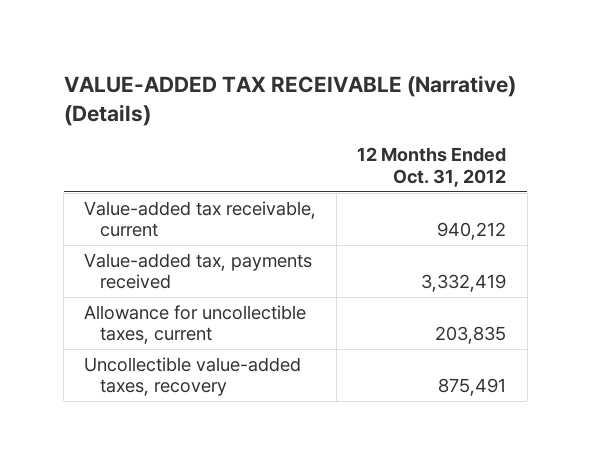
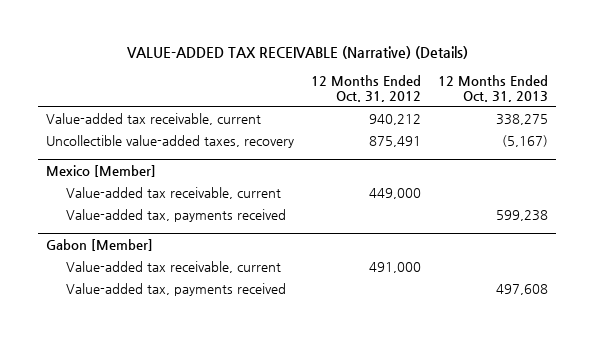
none -> [438,74,549,103] 12 Months Ended Oct. 31, 2013
[84,252,313,290] Value-added tax, payments received -> none
[84,304,307,345] Allowance for uncollectible taxes, current -> none
none -> [46,164,157,177] Mexico [Member]
none -> [65,187,281,200] Value-added tax receivable, current
none -> [65,209,286,223] Value-added tax, payments received
none -> [46,238,154,251] Gabon [Member]
none -> [65,261,281,274] Value-added tax receivable, current
none -> [65,283,286,297] Value-added tax, payments received

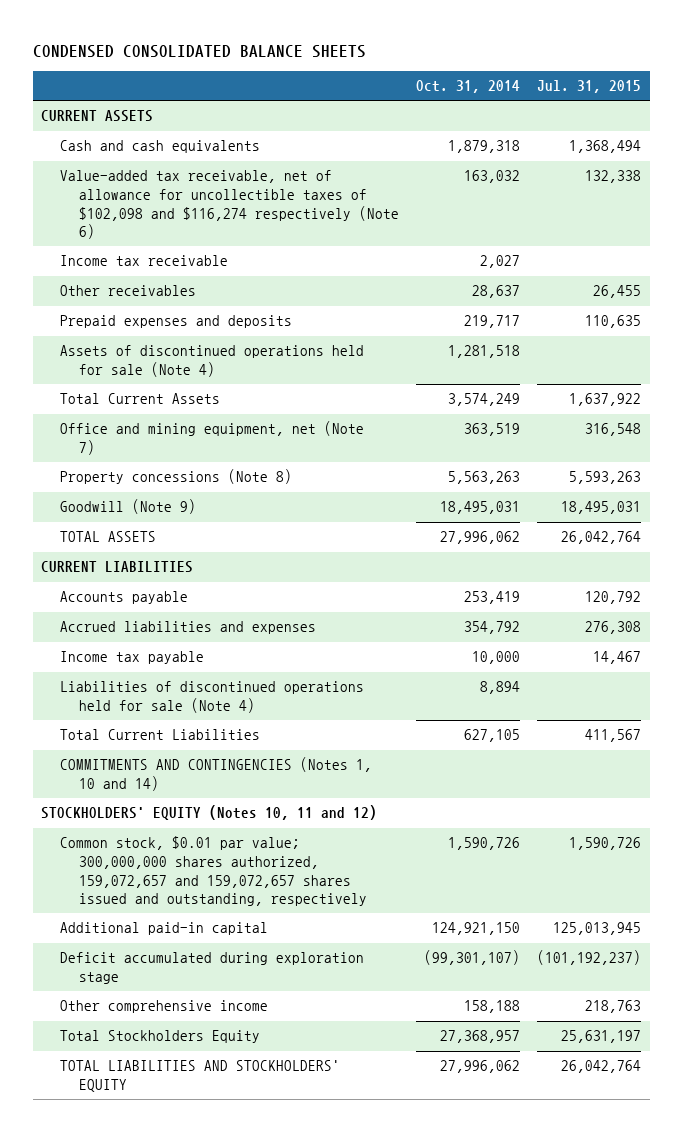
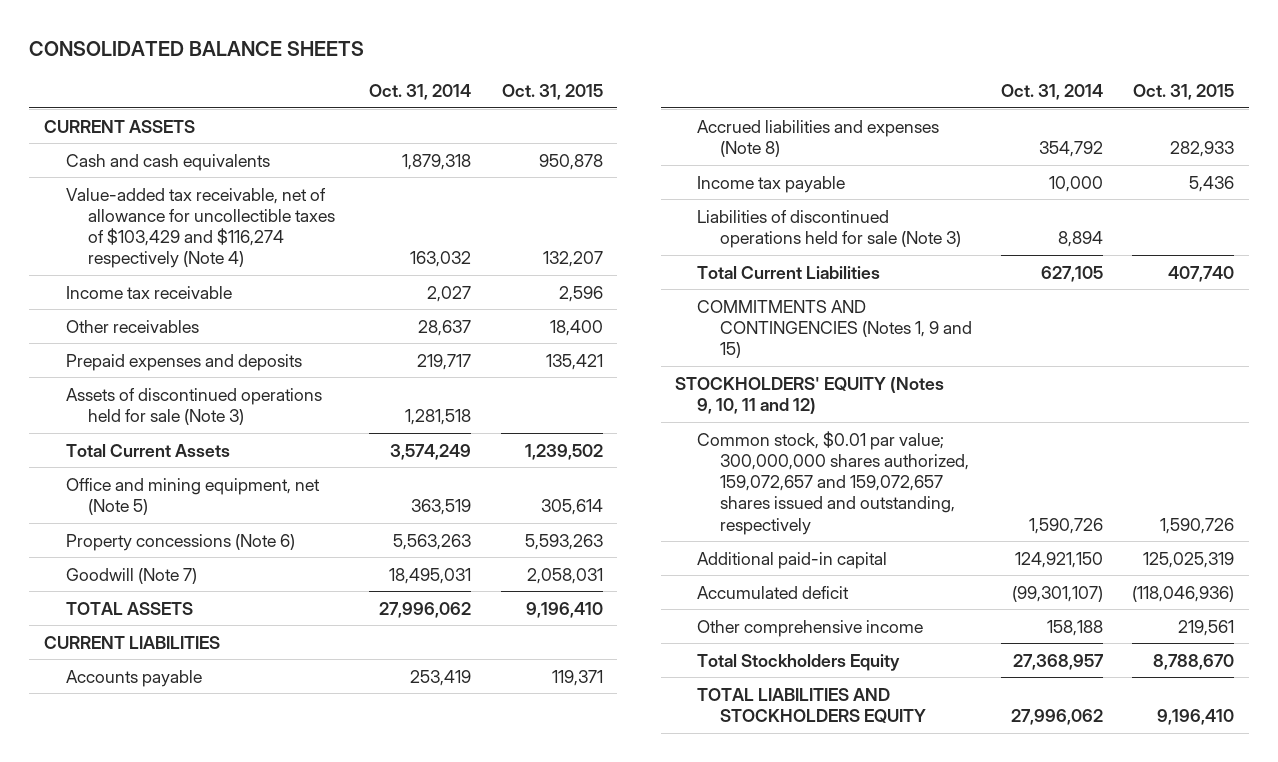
[32,44,366,58] CONDENSED CONSOLIDATED BALANCE SHEETS -> [29,40,365,56] CONSOLIDATED BALANCE SHEETS
[537,80,642,94] Jul. 31, 2015 -> none
none -> [501,83,603,100] Oct. 31, 2015
[60,170,400,240] Value-added tax receivable, net of allowance for uncollectible taxes of $102,098 and $116,274 respectively (Note 6) -> [65,187,336,269] Value-added tax receivable, net of allowance for uncollectible taxes of $103,429 and $116,274 respectively (Note 4)
[60,345,365,378] Assets of discontinued operations held for sale (Note 4) -> [65,387,322,425] Assets of discontinued operations held for sale (Note 3)
[60,421,365,456] Office and mining equipment, net (Note 7) -> [65,477,320,515] Office and mining equipment, net (Note 5)
[60,469,293,485] Property concessions (Note 8) -> [65,533,295,551] Property concessions (Note 6)
[60,499,197,515] Goodwill (Note 9) -> [65,567,197,584] Goodwill (Note 7)
[60,621,317,635] Accrued liabilities and expenses -> [697,119,940,157] Accrued liabilities and expenses (Note 8)
[60,681,365,714] Liabilities of discontinued operations held for sale (Note 4) -> [697,209,961,248] Liabilities of discontinued operations held for sale (Note 3)
[60,757,373,792] COMMITMENTS AND CONTINGENCIES (Notes 1, 10 and 14) -> [697,299,972,359] COMMITMENTS AND CONTINGENCIES (Notes 1, 9 and 15)
[41,805,378,821] STOCKHOLDERS' EQUITY (Notes 10, 11 and 12) -> [675,376,945,414] STOCKHOLDERS' EQUITY (Notes 9, 10, 11 and 12)
[60,952,365,985] Deficit accumulated during exploration stage -> [697,585,850,599] Accumulated deficit
[60,1060,341,1093] TOTAL LIABILITIES AND STOCKHOLDERS' EQUITY -> [697,687,926,723] TOTAL LIABILITIES AND STOCKHOLDERS EQUITY

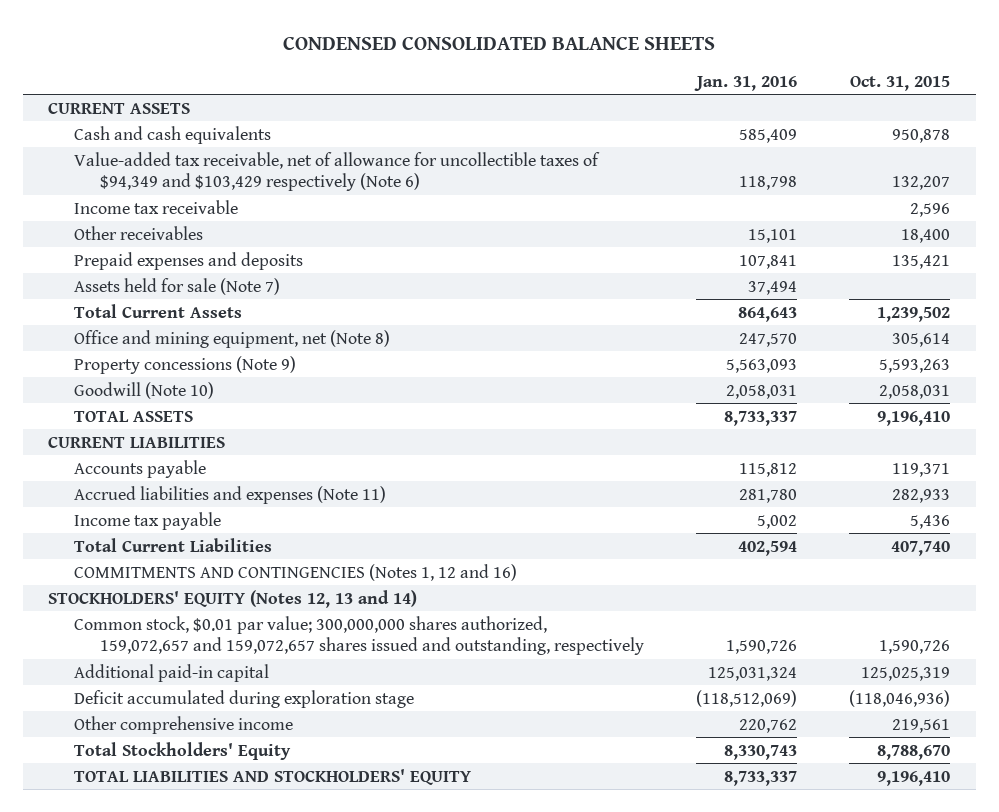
[29,40,365,56] CONSOLIDATED BALANCE SHEETS -> [283,37,716,51] CONDENSED CONSOLIDATED BALANCE SHEETS
[369,83,472,100] Oct. 31, 2014 -> none
none -> [694,75,798,91] Jan. 31, 2016
[65,187,336,269] Value-added tax receivable, net of allowance for uncollectible taxes of $103,429 and $116,274 respectively (Note 4) -> [74,151,601,192] Value-added tax receivable, net of allowance for uncollectible taxes of $94,349 and $103,429 respectively (Note 6)
[65,387,322,425] Assets of discontinued operations held for sale (Note 3) -> [74,277,281,295] Assets held for sale (Note 7)
[65,477,320,515] Office and mining equipment, net (Note 5) -> [74,329,391,348] Office and mining equipment, net (Note 8)
[65,533,295,551] Property concessions (Note 6) -> [74,355,297,374] Property concessions (Note 9)
[65,567,197,584] Goodwill (Note 7) -> [74,381,215,399] Goodwill (Note 10)
[697,119,940,157] Accrued liabilities and expenses (Note 8) -> [74,485,387,504] Accrued liabilities and expenses (Note 11)
[697,209,961,248] Liabilities of discontinued operations held for sale (Note 3) -> none
[697,299,972,359] COMMITMENTS AND CONTINGENCIES (Notes 1, 9 and 15) -> [74,563,518,581] COMMITMENTS AND CONTINGENCIES (Notes 1, 12 and 16)
[675,376,945,414] STOCKHOLDERS' EQUITY (Notes 9, 10, 11 and 12) -> [48,589,418,608] STOCKHOLDERS' EQUITY (Notes 12, 13 and 14)
[697,585,850,599] Accumulated deficit -> [74,689,415,708] Deficit accumulated during exploration stage
[697,653,901,671] Total Stockholders Equity -> [74,741,292,760] Total Stockholders' Equity
[697,687,926,723] TOTAL LIABILITIES AND STOCKHOLDERS EQUITY -> [74,768,472,785] TOTAL LIABILITIES AND STOCKHOLDERS' EQUITY

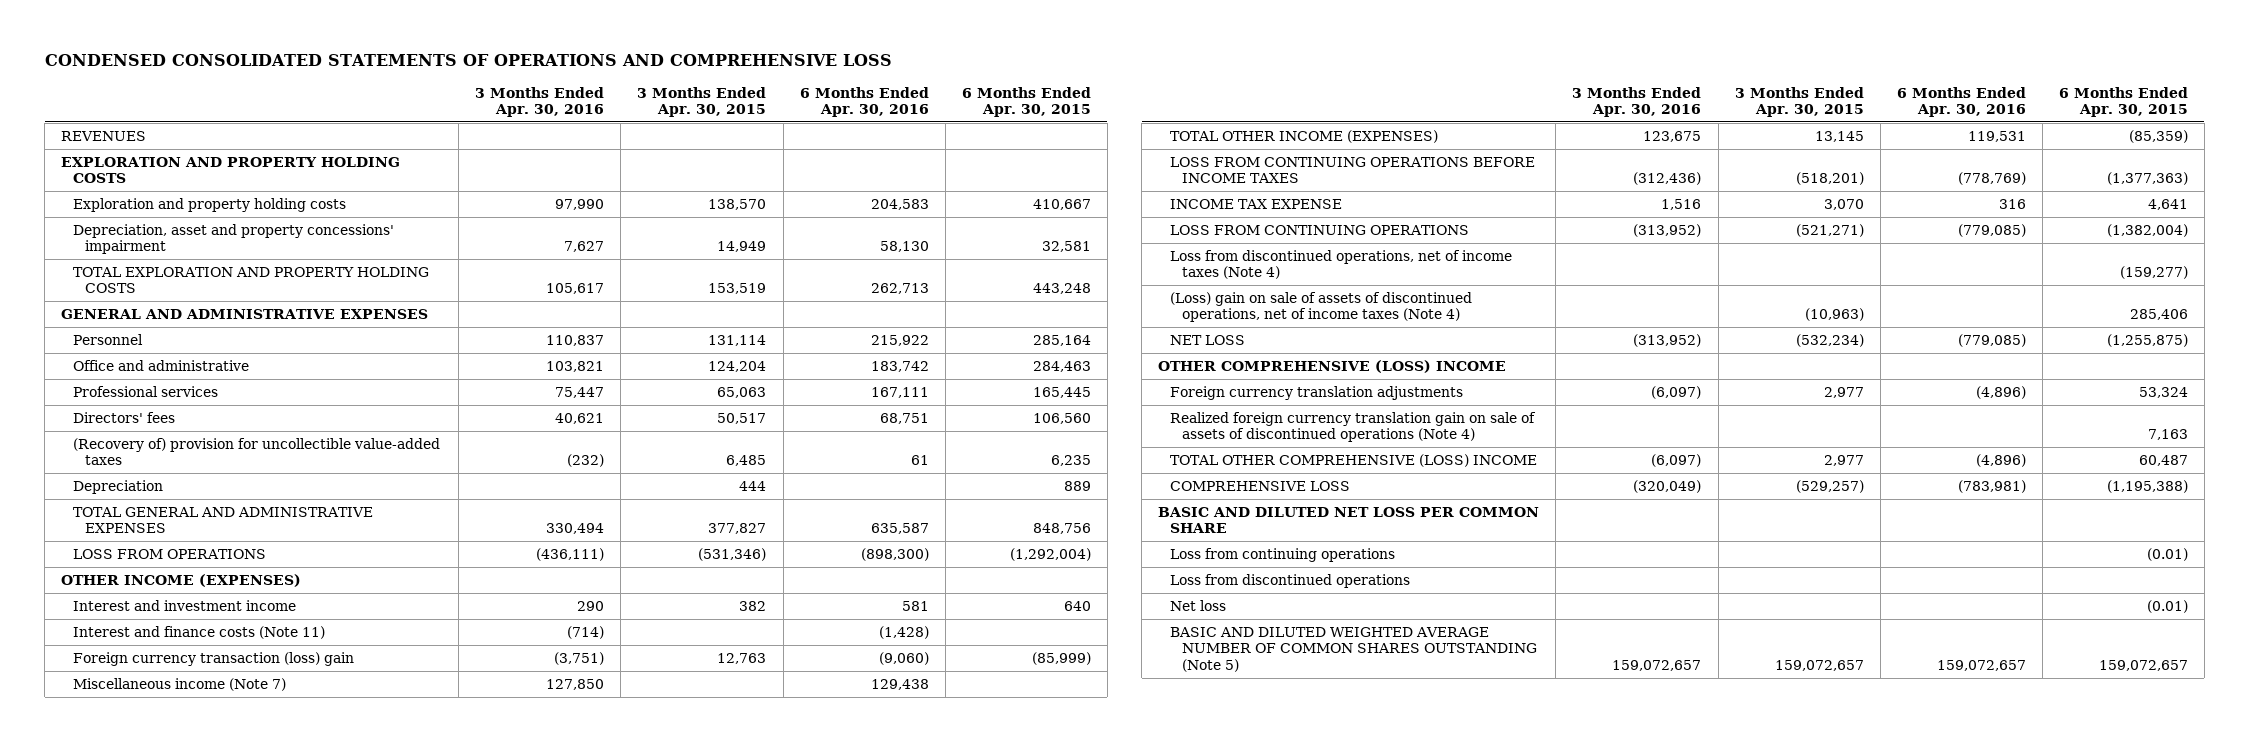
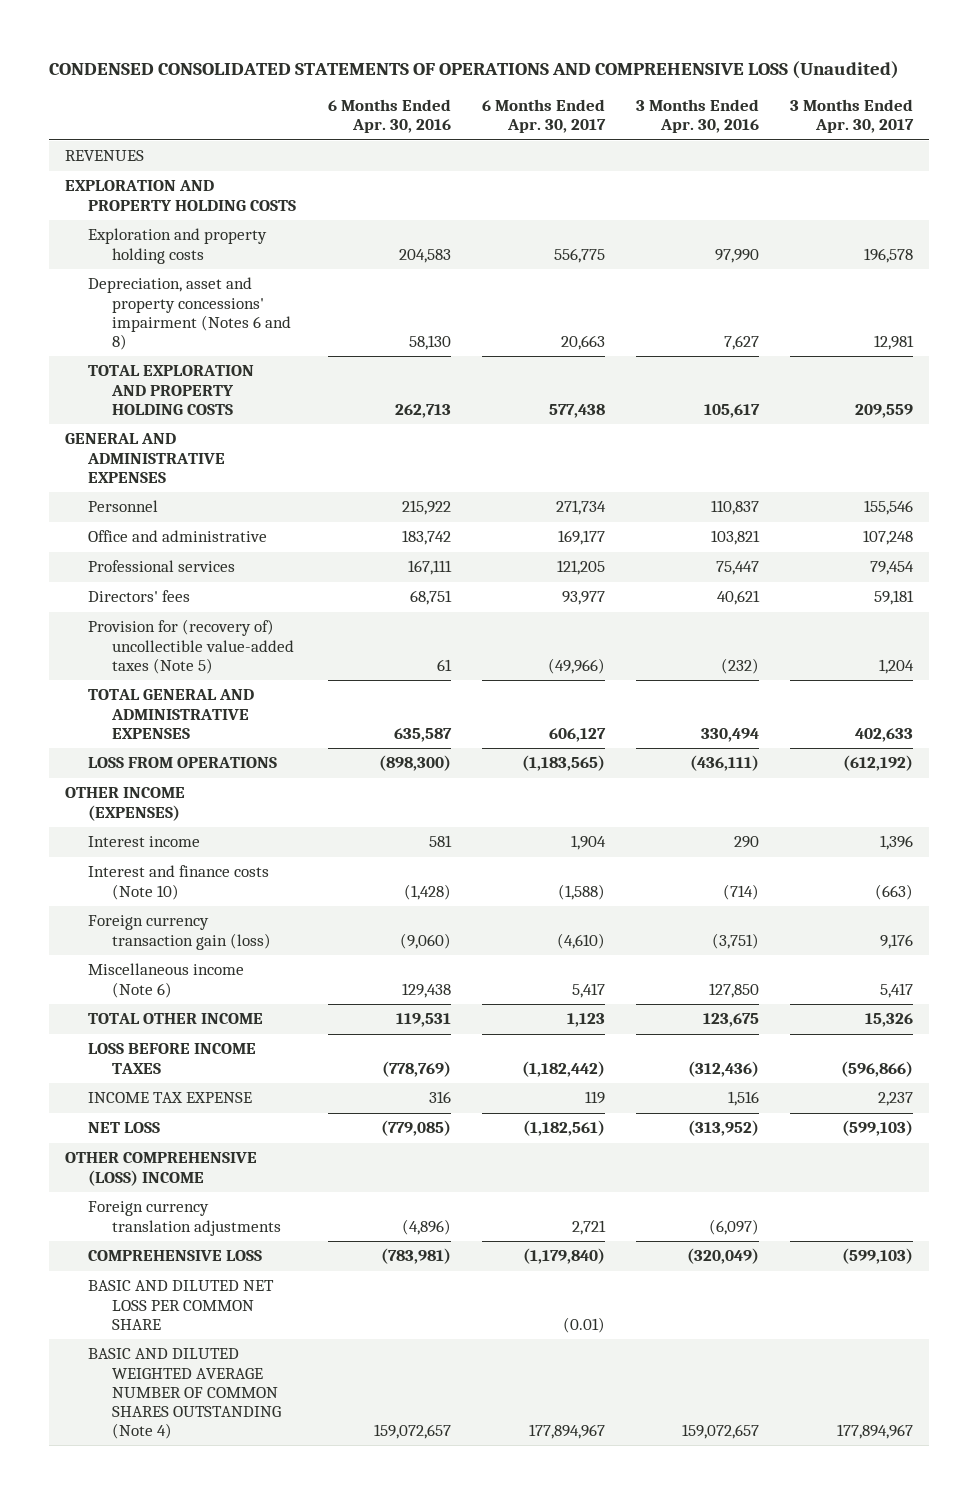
[44,54,892,67] CONDENSED CONSOLIDATED STATEMENTS OF OPERATIONS AND COMPREHENSIVE LOSS -> [49,60,900,79] CONDENSED CONSOLIDATED STATEMENTS OF OPERATIONS AND COMPREHENSIVE LOSS (Unaudited)
[637,86,767,118] 3 Months Ended Apr. 30, 2015 -> none
[961,86,1091,118] 6 Months Ended Apr. 30, 2015 -> none
none -> [481,99,606,134] 6 Months Ended Apr. 30, 2017
none -> [790,99,915,134] 3 Months Ended Apr. 30, 2017
[73,223,395,255] Depreciation, asset and property concessions' impairment -> [88,277,291,350] Depreciation, asset and property concessions' impairment (Notes 6 and 8)
[73,479,164,494] Depreciation -> none
[73,437,441,466] (Recovery of) provision for uncollectible value-added taxes -> [88,619,294,674] Provision for (recovery of) uncollectible value-added taxes (Note 5)
[73,599,297,611] Interest and investment income -> [88,836,201,848] Interest income
[73,625,326,639] Interest and finance costs (Note 11) -> [88,865,270,900] Interest and finance costs (Note 10)
[73,651,355,666] Foreign currency transaction (loss) gain -> [88,915,271,950] Foreign currency transaction gain (loss)
[73,677,287,691] Miscellaneous income (Note 7) -> [88,963,245,998] Miscellaneous income (Note 6)
[1170,129,1439,143] TOTAL OTHER INCOME (EXPENSES) -> [88,1013,264,1025] TOTAL OTHER INCOME
[1170,156,1536,184] LOSS FROM CONTINUING OPERATIONS BEFORE INCOME TAXES -> [88,1043,257,1074] LOSS BEFORE INCOME TAXES
[1170,224,1470,235] LOSS FROM CONTINUING OPERATIONS -> none
[1170,249,1513,280] Loss from discontinued operations, net of income taxes (Note 4) -> none
[1170,291,1473,323] (Loss) gain on sale of assets of discontinued operations, net of income taxes (Note 4) -> none
[1170,411,1537,443] Realized foreign currency translation gain on sale of assets of discontinued operations (Note 4) -> none
[1170,453,1538,467] TOTAL OTHER COMPREHENSIVE (LOSS) INCOME -> none
[1170,547,1396,562] Loss from continuing operations -> none
[1170,573,1411,588] Loss from discontinued operations -> none
[1170,599,1227,611] Net loss -> none
[1170,626,1538,672] BASIC AND DILUTED WEIGHTED AVERAGE NUMBER OF COMMON SHARES OUTSTANDING (Note 5) -> [88,1348,281,1439] BASIC AND DILUTED WEIGHTED AVERAGE NUMBER OF COMMON SHARES OUTSTANDING (Note 4)

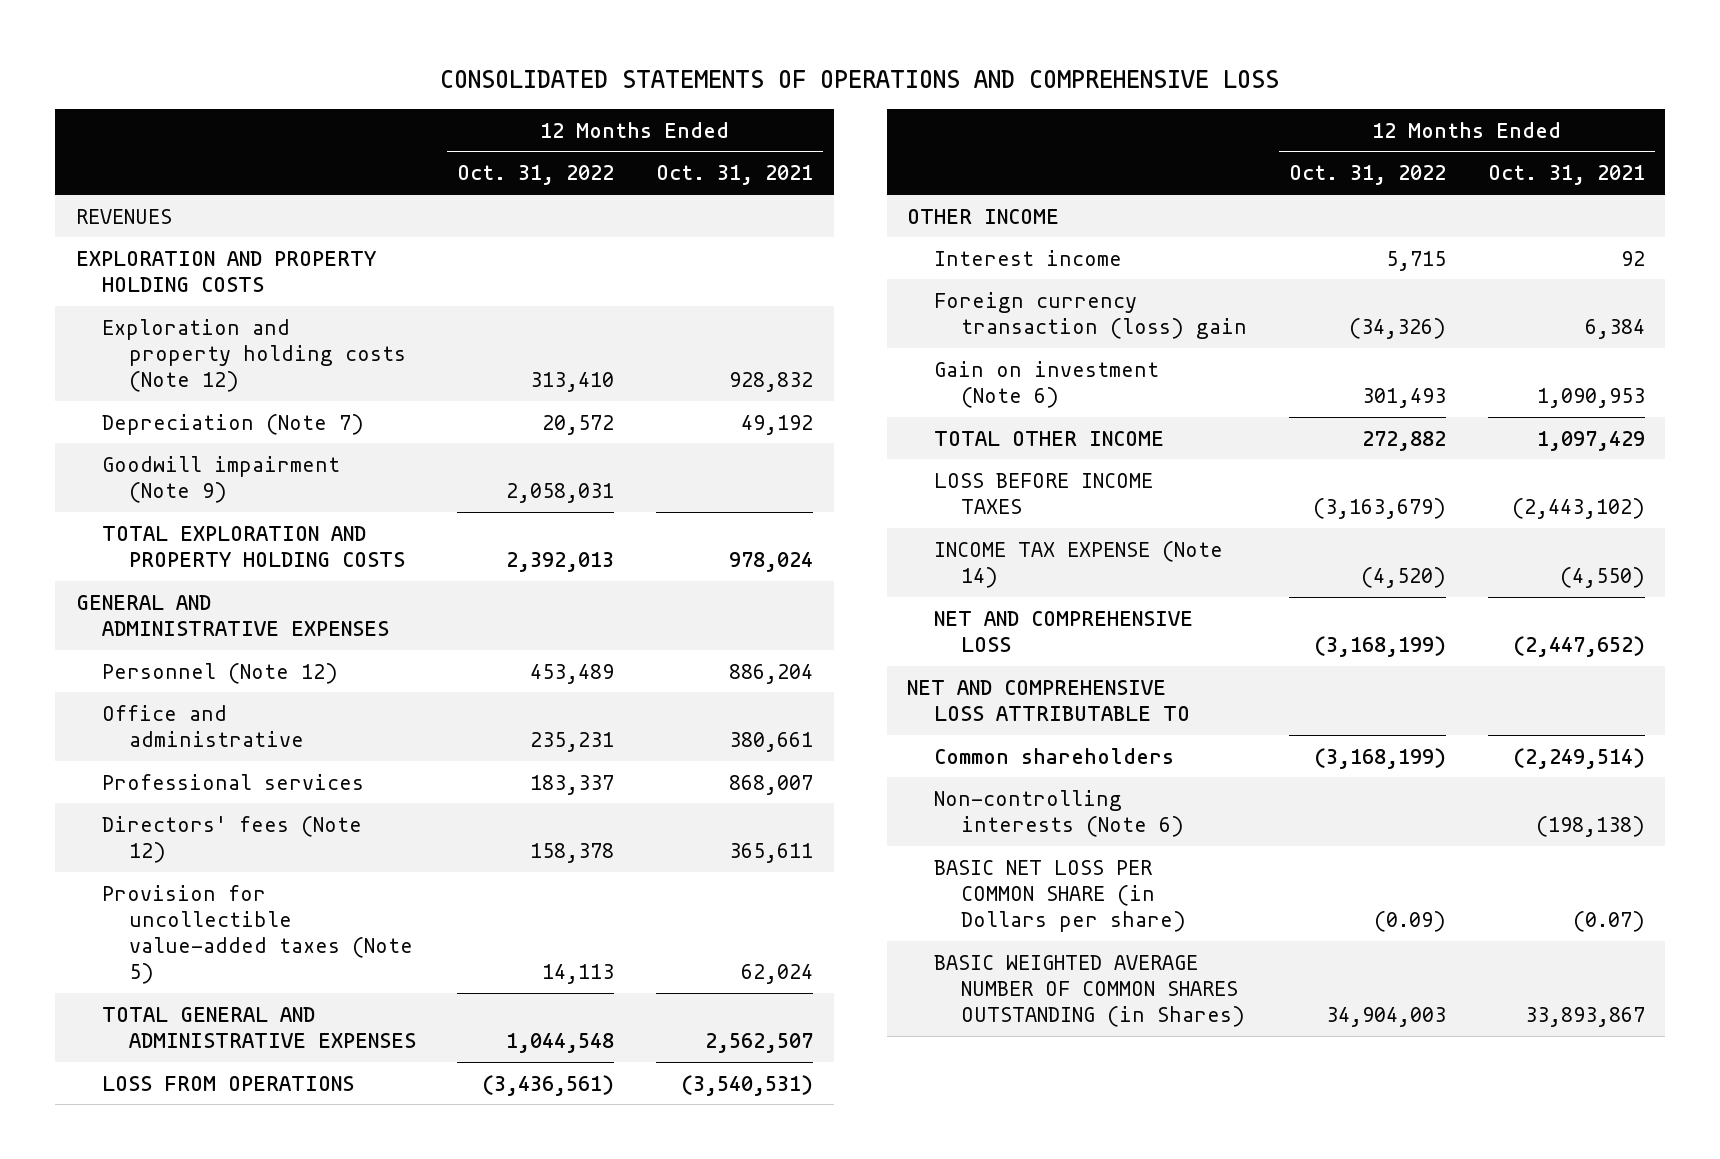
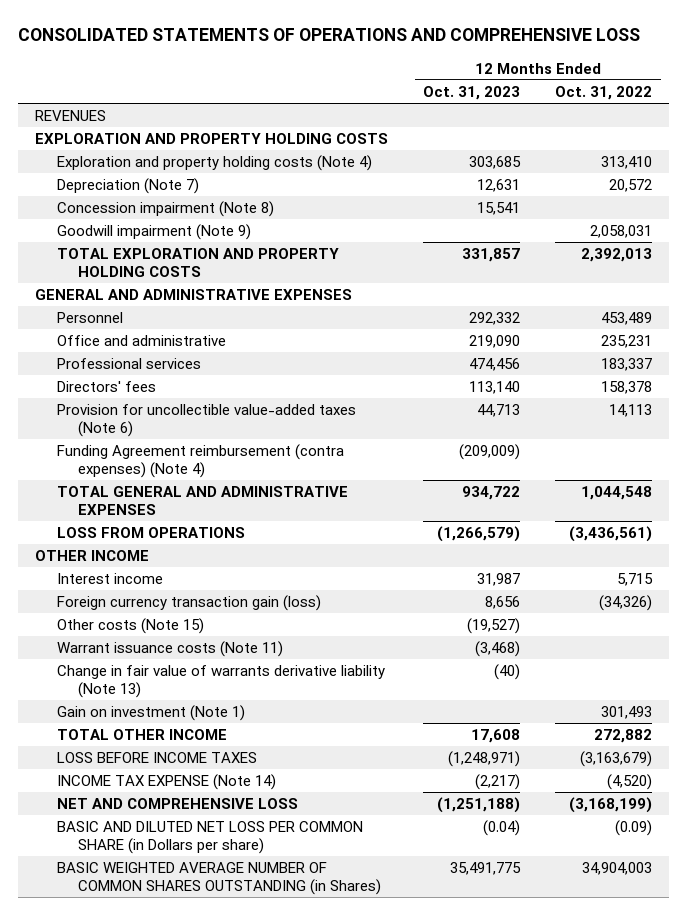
[655,165,813,186] Oct. 31, 2021 -> none
none -> [423,85,521,100] Oct. 31, 2023
[102,318,407,392] Exploration and property holding costs (Note 12) -> [56,154,372,171] Exploration and property holding costs (Note 4)
none -> [56,200,274,217] Concession impairment (Note 8)
[102,662,339,684] Personnel (Note 12) -> [56,311,123,323] Personnel
[102,815,363,863] Directors' fees (Note 12) -> [56,380,156,392] Directors' fees
[102,884,414,984] Provision for uncollectible value-added taxes (Note 5) -> [56,403,356,437] Provision for uncollectible value-added taxes (Note 6)
none -> [56,443,344,478] Funding Agreement reimbursement (contra expenses) (Note 4)
[934,291,1247,339] Foreign currency transaction (loss) gain -> [56,594,321,611] Foreign currency transaction gain (loss)
none -> [56,617,204,634] Other costs (Note 15)
none -> [56,640,283,657] Warrant issuance costs (Note 11)
none -> [56,664,385,698] Change in fair value of warrants derivative liability (Note 13)
[934,360,1160,408] Gain on investment (Note 6) -> [56,704,245,721] Gain on investment (Note 1)
[907,679,1191,721] NET AND COMPREHENSIVE LOSS ATTRIBUTABLE TO -> none
[934,747,1175,764] Common shareholders -> none
[934,789,1184,837] Non-controlling interests (Note 6) -> none
[934,859,1186,932] BASIC NET LOSS PER COMMON SHARE (in Dollars per share) -> [56,820,363,854] BASIC AND DILUTED NET LOSS PER COMMON SHARE (in Dollars per share)

